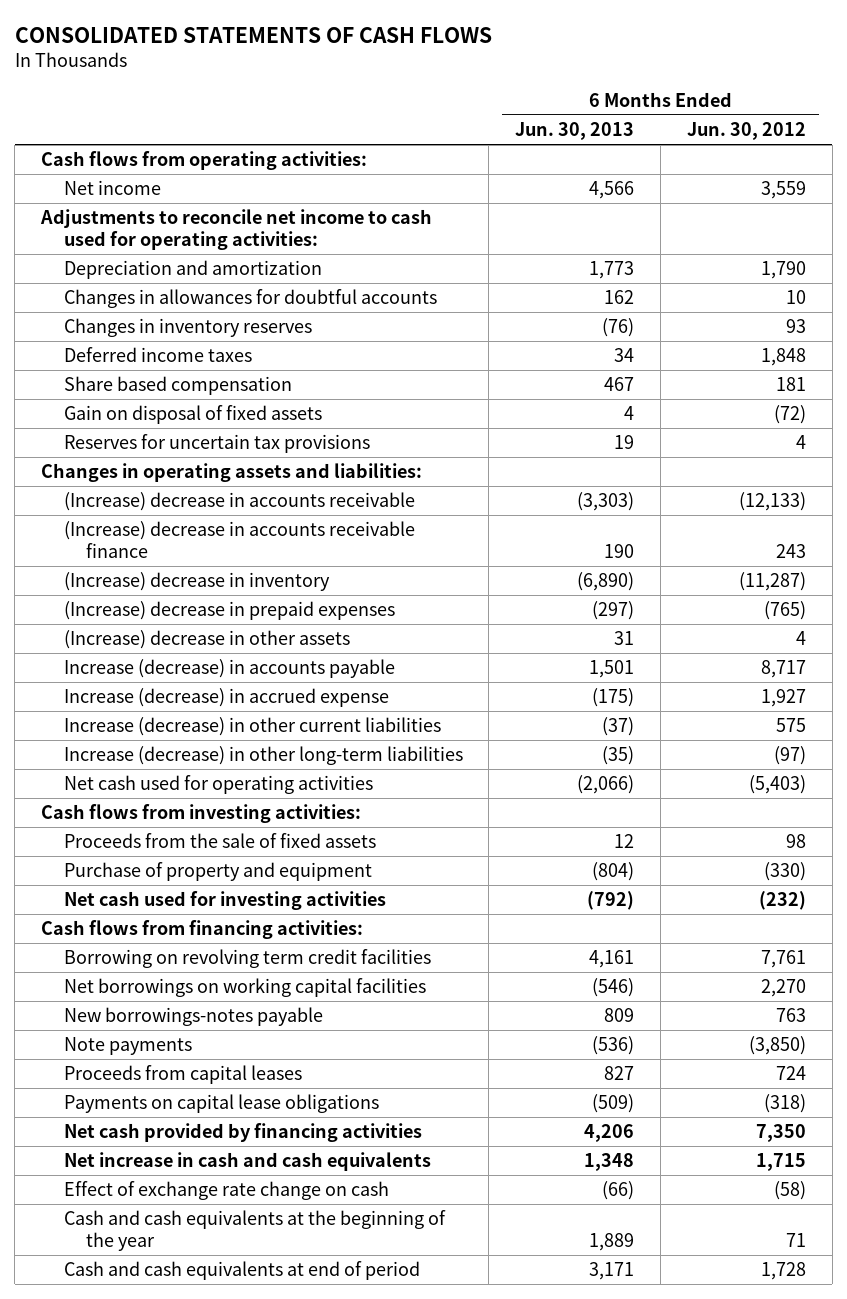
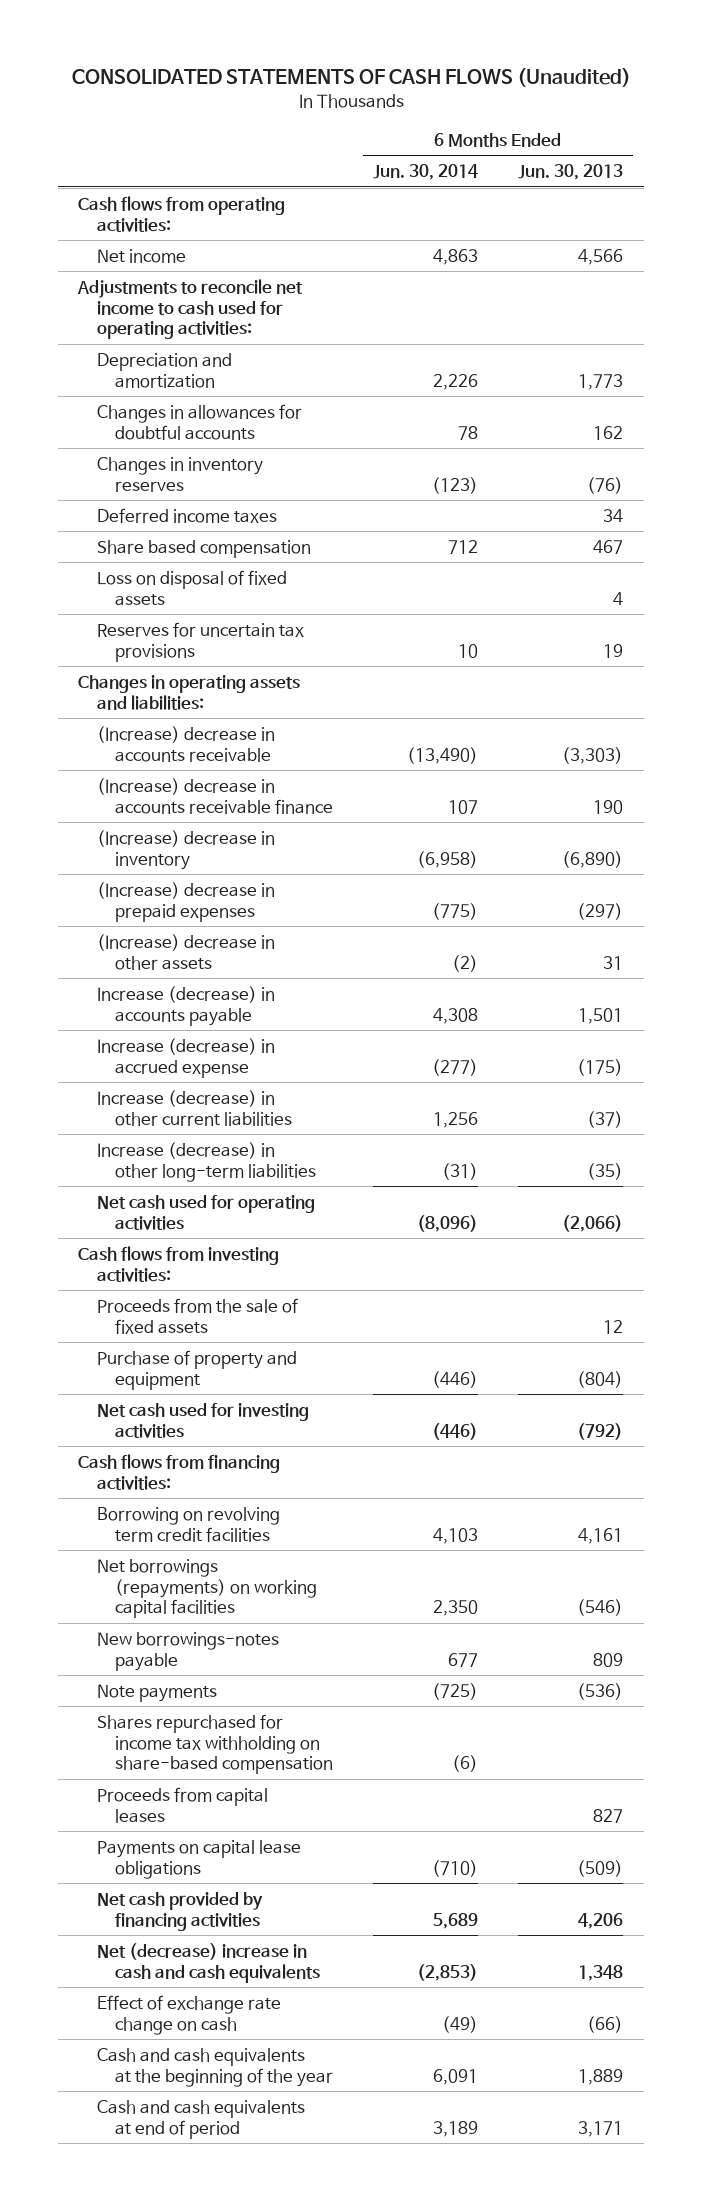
[14,26,492,43] CONSOLIDATED STATEMENTS OF CASH FLOWS -> [71,68,631,88] CONSOLIDATED STATEMENTS OF CASH FLOWS (Unaudited)
[686,122,806,141] Jun. 30, 2012 -> none
none -> [373,164,479,181] Jun. 30, 2014
[63,405,322,425] Gain on disposal of fixed assets -> [96,569,287,606] Loss on disposal of fixed assets
[63,978,426,998] Net borrowings on working capital facilities -> [96,1558,318,1619] Net borrowings (repayments) on working capital facilities
none -> [96,1713,334,1775] Shares repurchased for income tax withholding on share-based compensation
[63,1152,431,1172] Net increase in cash and cash equivalents -> [96,1942,321,1983] Net (decrease) increase in cash and cash equivalents

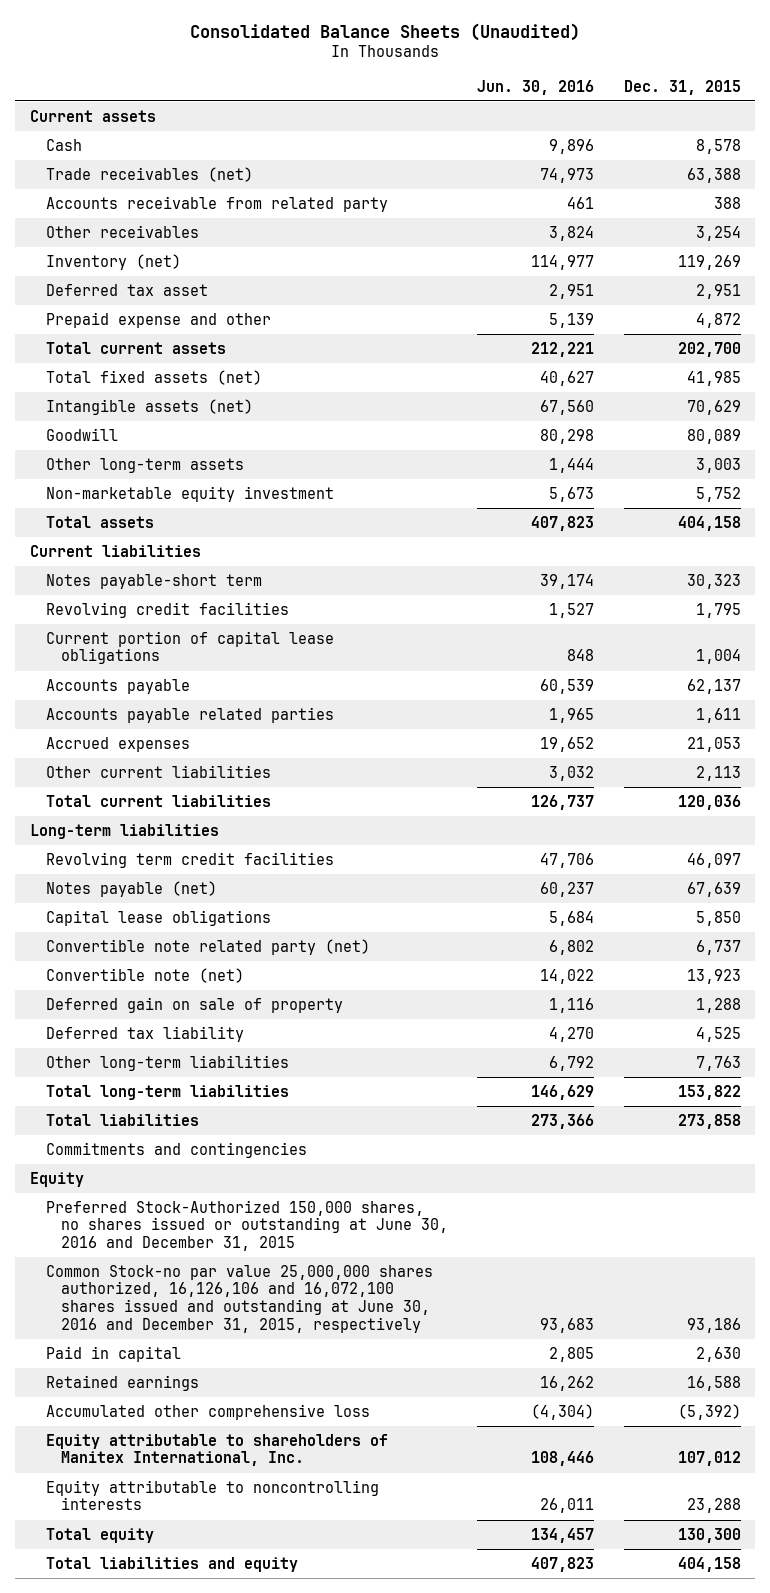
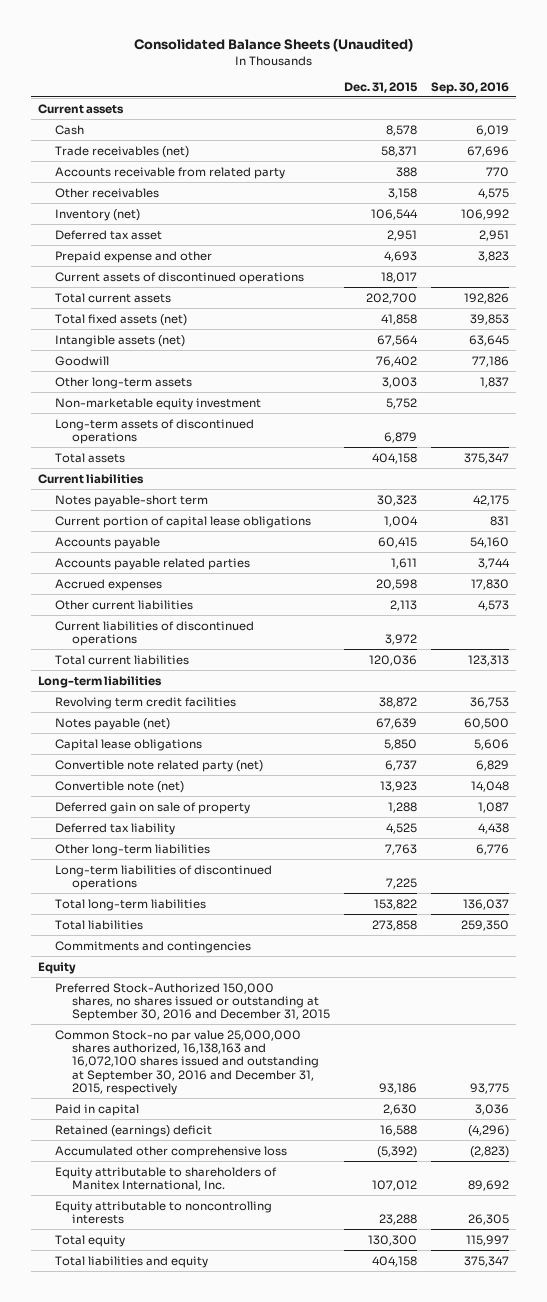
[477,79,595,95] Jun. 30, 2016 -> none
none -> [430,81,509,94] Sep. 30, 2016
[686,167,741,183] 63,388 -> [380,145,417,157] 58,371
[695,225,741,241] 3,254 -> [387,187,417,199] 3,158
[677,254,741,270] 119,269 -> [370,208,418,220] 106,544
[695,312,741,328] 4,872 -> [383,250,417,262] 4,693
none -> [54,271,304,284] Current assets of discontinued operations
[686,370,741,386] 41,985 -> [380,313,417,325] 41,858
[686,399,741,415] 70,629 -> [376,334,418,346] 67,564
[686,428,741,444] 80,089 -> [375,355,417,367] 76,402
none -> [54,418,254,444] Long-term assets of discontinued operations
[45,601,289,618] Revolving credit facilities -> none
[686,678,741,694] 62,137 -> [377,536,417,548] 60,415
[686,736,741,752] 21,053 -> [375,578,417,590] 20,598
none -> [54,620,254,646] Current liabilities of discontinued operations
[686,852,741,868] 46,097 -> [378,696,417,708] 38,872
none -> [54,864,272,890] Long-term liabilities of discontinued operations
[45,1199,449,1251] Preferred Stock-Authorized 150,000 shares, no shares issued or outstanding at June 30, 2016 and December 31, 2015 -> [54,982,330,1022] Preferred Stock-Authorized 150,000 shares, no shares issued or outstanding at September 30, 2016 and December 31, 2015
[45,1264,433,1333] Common Stock-no par value 25,000,000 shares authorized, 16,126,106 and 16,072,100 shares issued and outstanding at June 30, 2016 and December 31, 2015, respectively -> [54,1029,319,1095] Common Stock-no par value 25,000,000 shares authorized, 16,138,163 and 16,072,100 shares issued and outstanding at September 30, 2016 and December 31, 2015, respectively
[45,1374,199,1391] Retained earnings -> [54,1124,212,1137] Retained (earnings) deficit

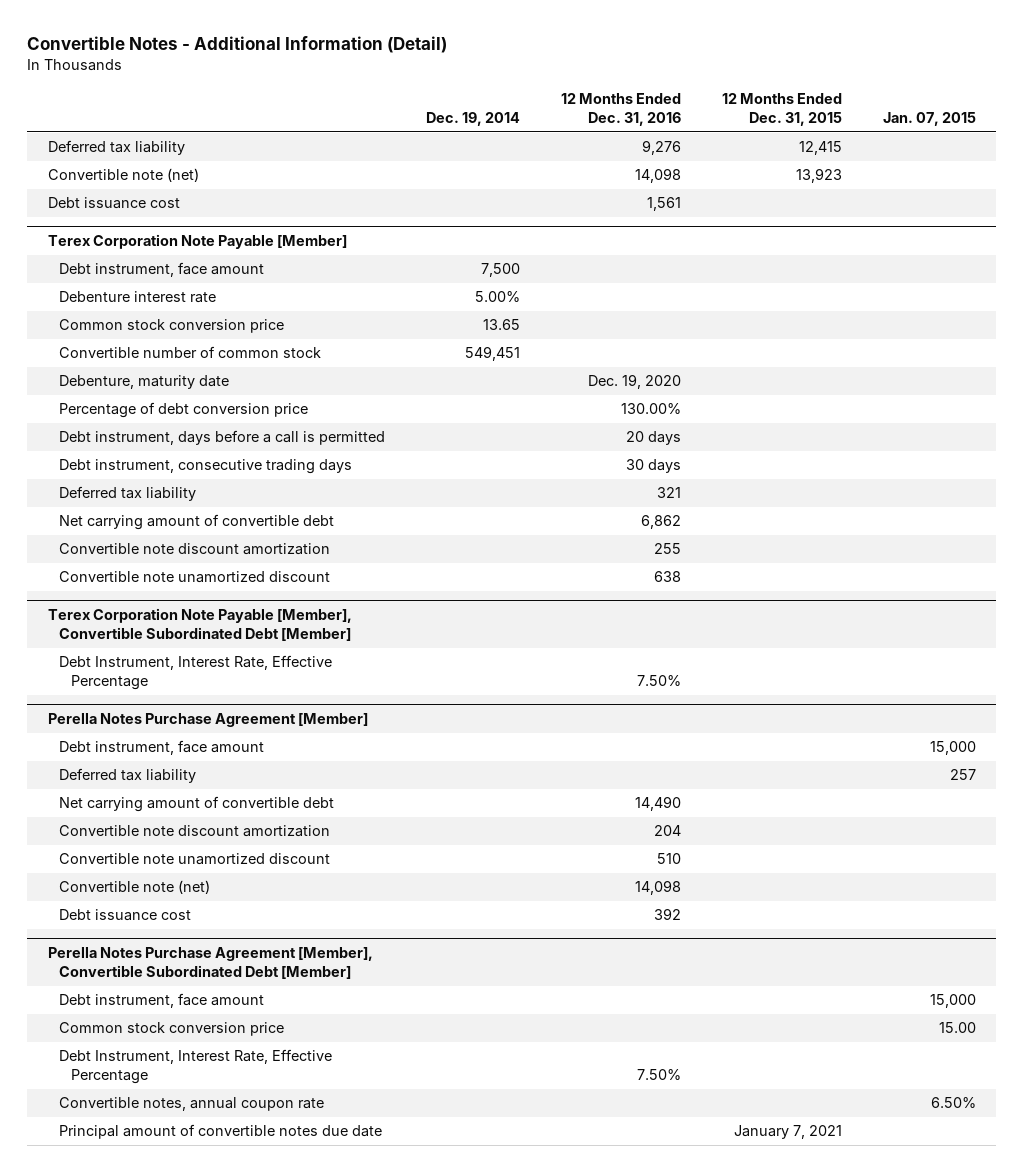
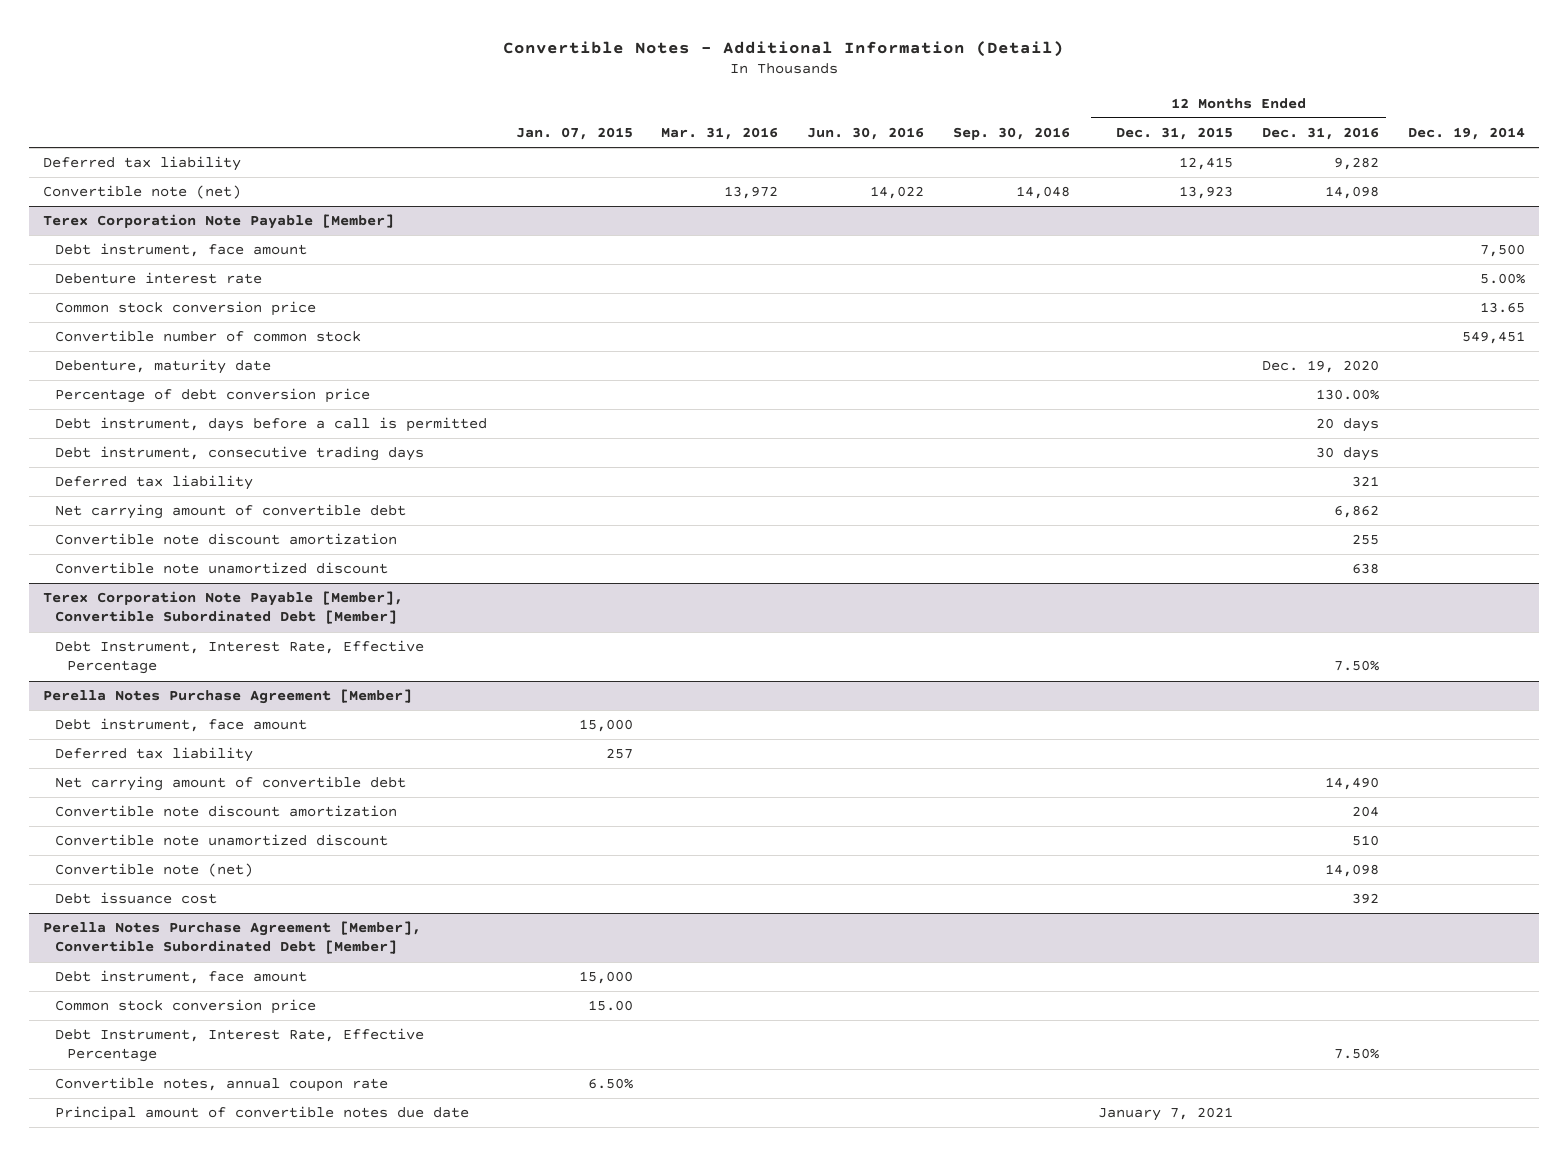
none -> [661,127,779,141] Mar. 31, 2016
none -> [807,127,925,141] Jun. 30, 2016
none -> [952,127,1070,141] Sep. 30, 2016
[641,140,681,156] 9,276 -> [1333,157,1379,171] 9,282
[47,197,180,210] Debt issuance cost -> none

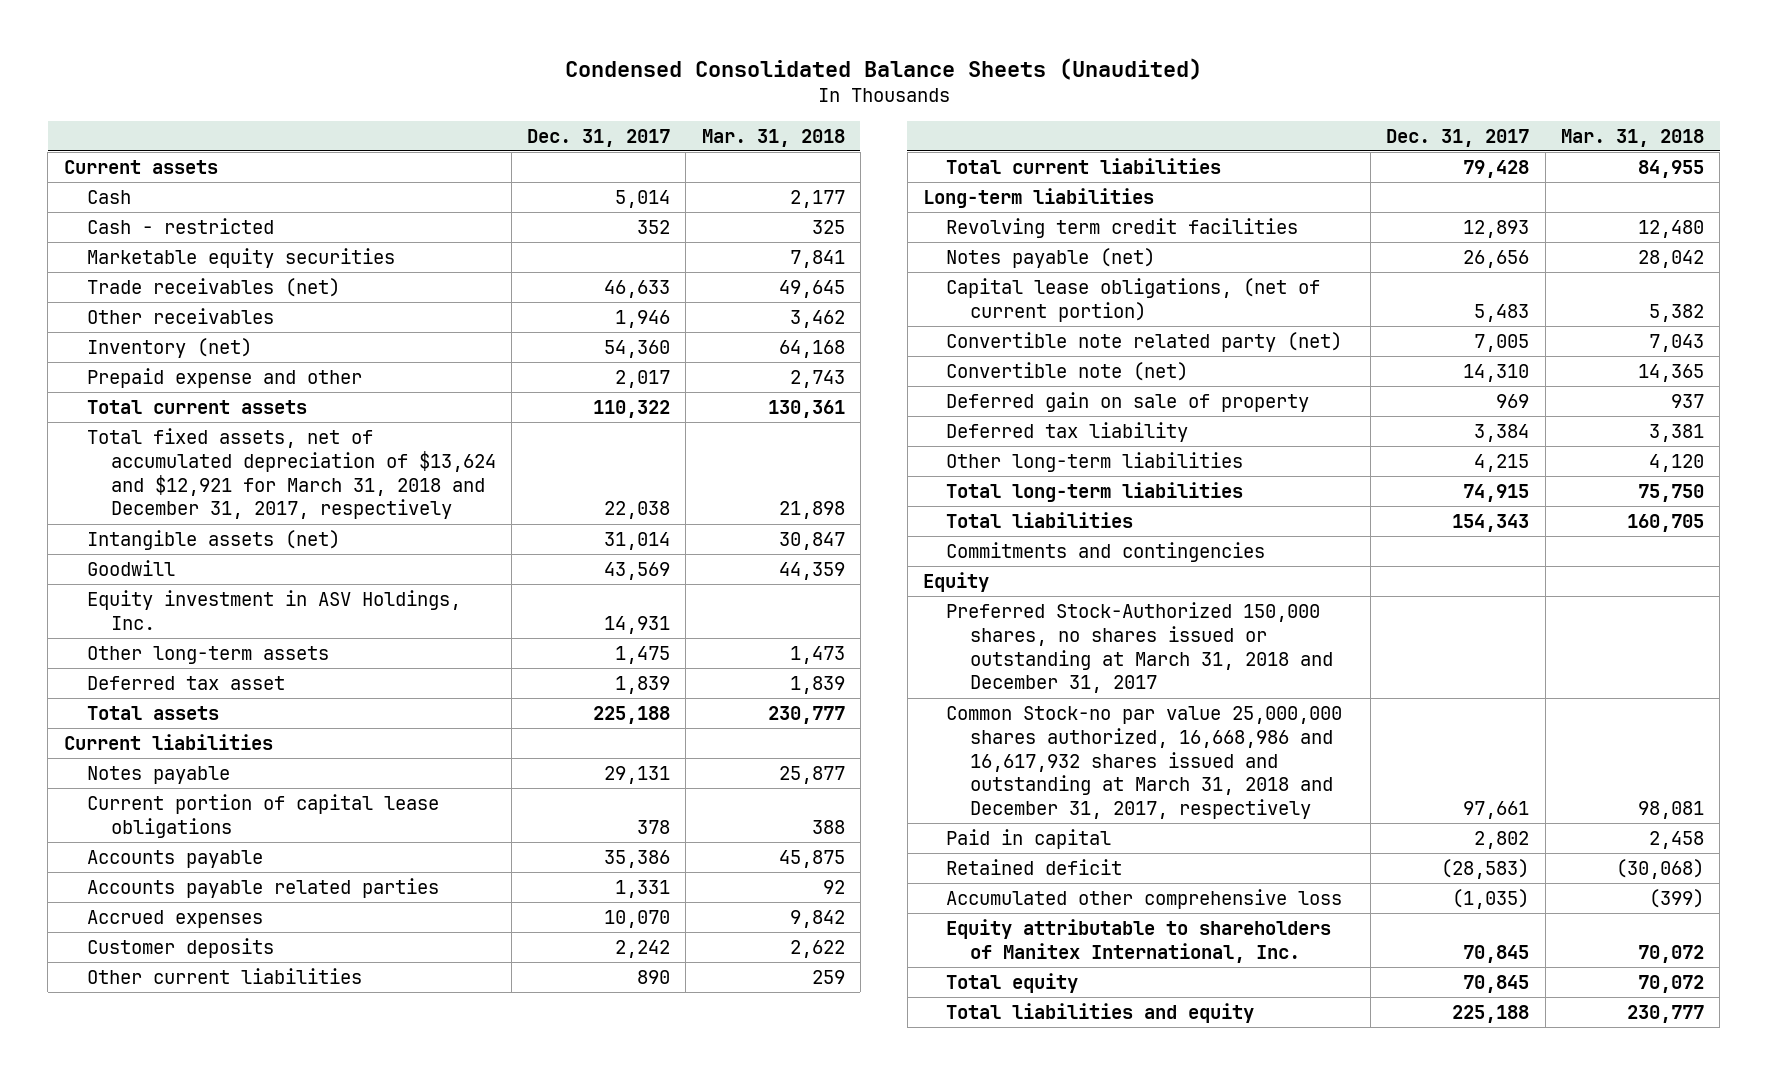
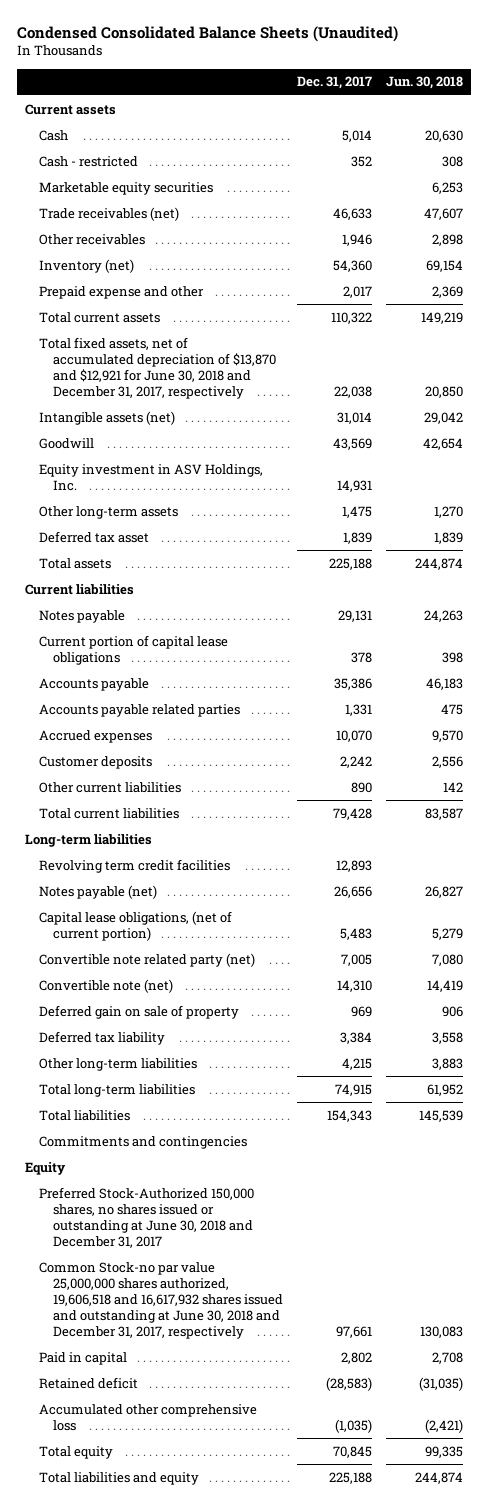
[701,128,845,147] Mar. 31, 2018 -> none
none -> [386,76,464,90] Jun. 30, 2018
[87,427,496,520] Total fixed assets, net of accumulated depreciation of $13,624 and $12,921 for March 31, 2018 and December 31, 2017, respectively -> [38,336,276,399] Total fixed assets, net of accumulated depreciation of $13,870 and $12,921 for June 30, 2018 and December 31, 2017, respectively
[946,601,1333,694] Preferred Stock-Authorized 150,000 shares, no shares issued or outstanding at March 31, 2018 and December 31, 2017 -> [38,1186,254,1248] Preferred Stock-Authorized 150,000 shares, no shares issued or outstanding at June 30, 2018 and December 31, 2017
[946,705,1343,820] Common Stock-no par value 25,000,000 shares authorized, 16,668,986 and 16,617,932 shares issued and outstanding at March 31, 2018 and December 31, 2017, respectively -> [38,1261,283,1339] Common Stock-no par value 25,000,000 shares authorized, 19,606,518 and 16,617,932 shares issued and outstanding at June 30, 2018 and December 31, 2017, respectively
[946,918,1332,963] Equity attributable to shareholders of Manitex International, Inc. -> none

